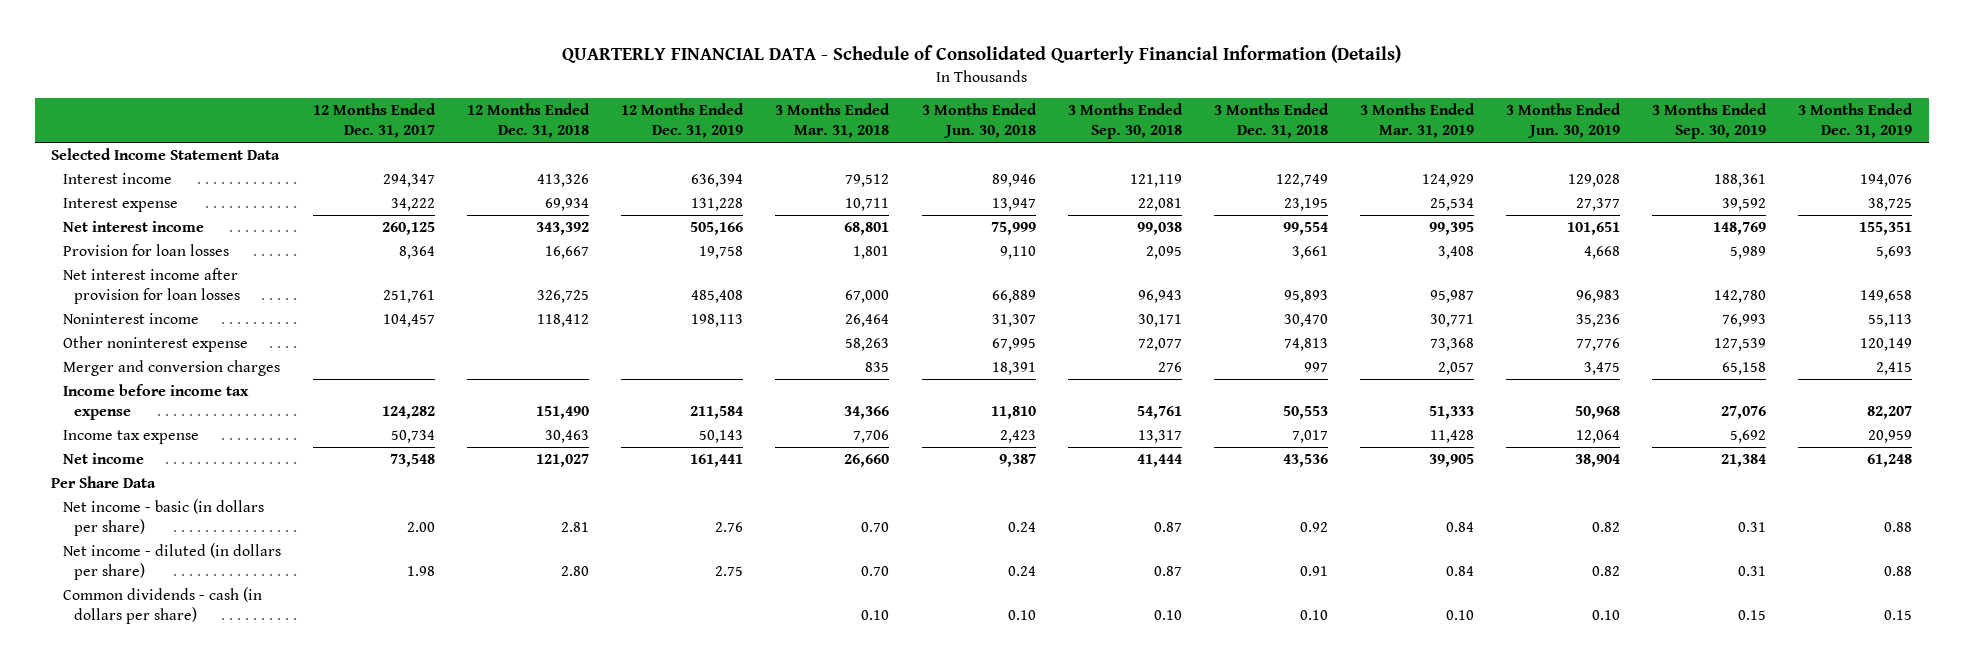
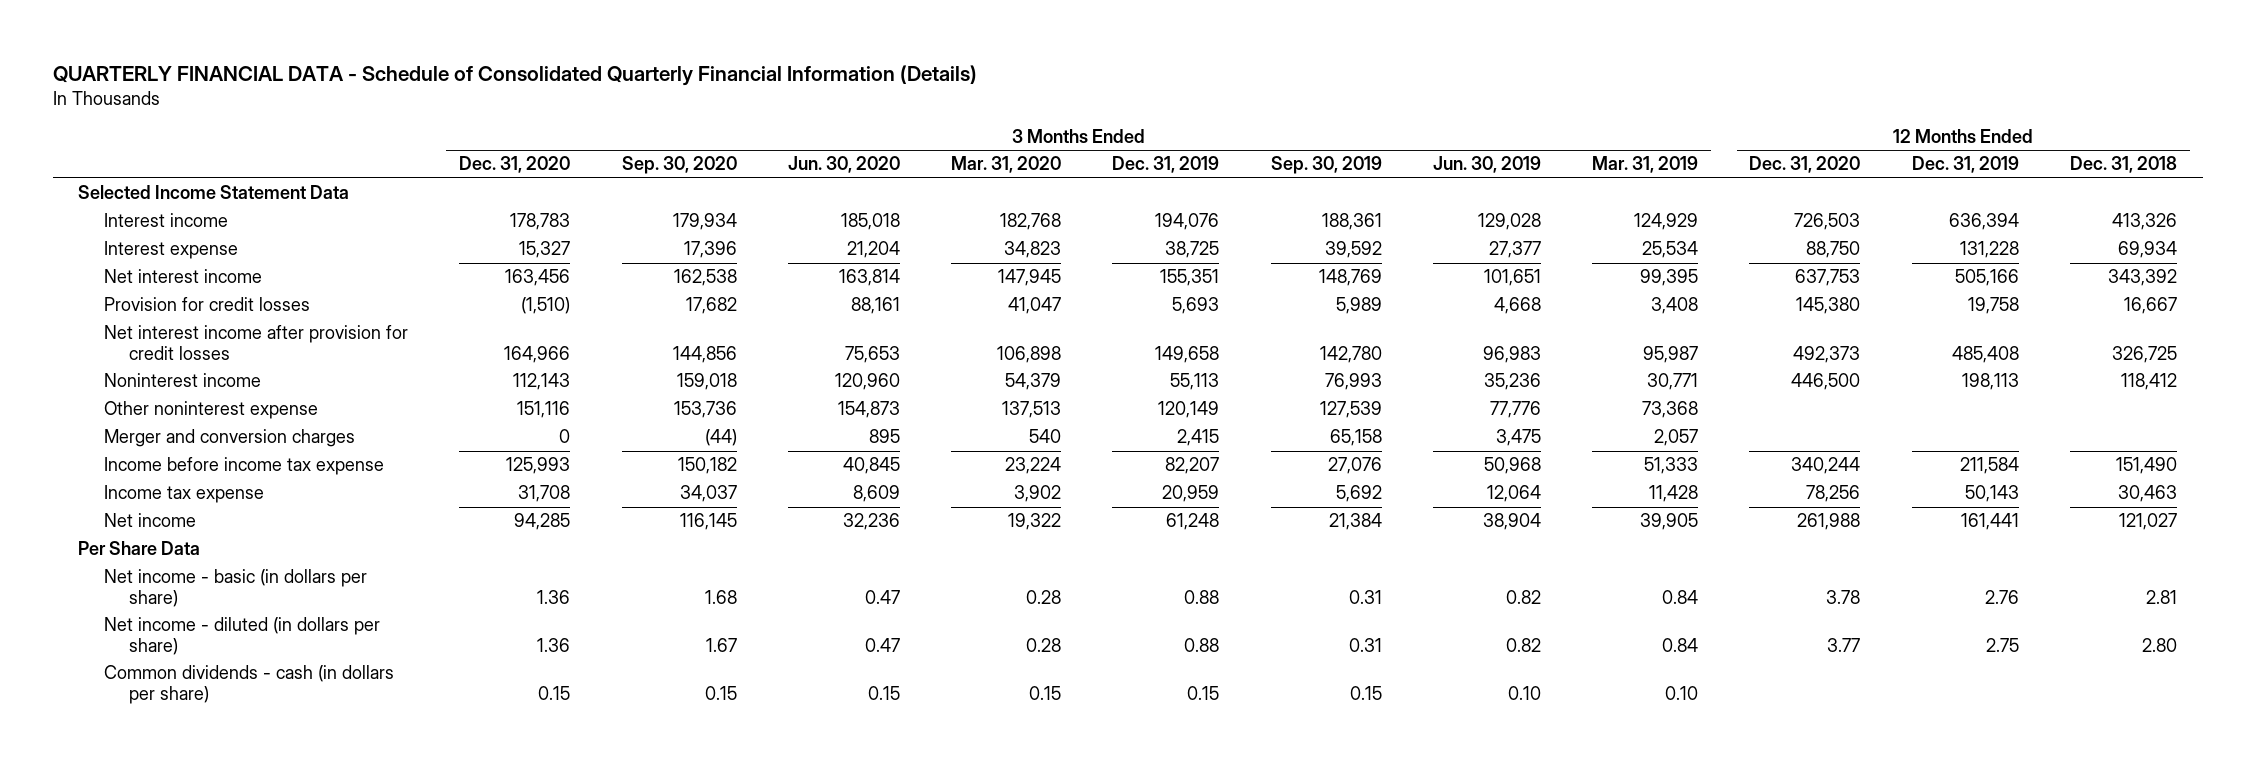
[312,103,436,139] 12 Months Ended Dec. 31, 2017 -> none
[775,103,891,139] 3 Months Ended Mar. 31, 2018 -> none
[921,103,1037,139] 3 Months Ended Jun. 30, 2018 -> none
[1067,103,1183,140] 3 Months Ended Sep. 30, 2018 -> none
[1213,103,1329,139] 3 Months Ended Dec. 31, 2018 -> none
none -> [459,156,571,174] Dec. 31, 2020
none -> [621,156,737,175] Sep. 30, 2020
none -> [787,156,900,174] Jun. 30, 2020
none -> [951,156,1062,174] Mar. 31, 2020
none -> [1749,156,1861,174] Dec. 31, 2020
[62,244,229,257] Provision for loan losses -> [103,297,310,312] Provision for credit losses
[62,268,241,305] Net interest income after provision for loan losses -> [103,325,408,360] Net interest income after provision for credit losses

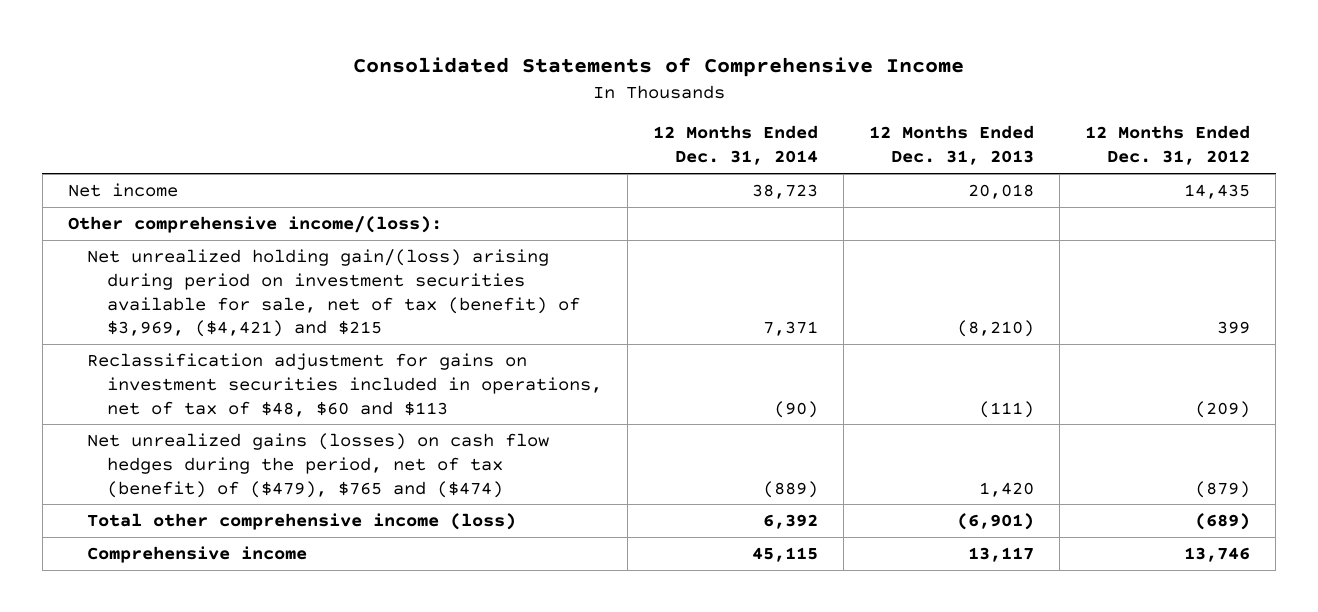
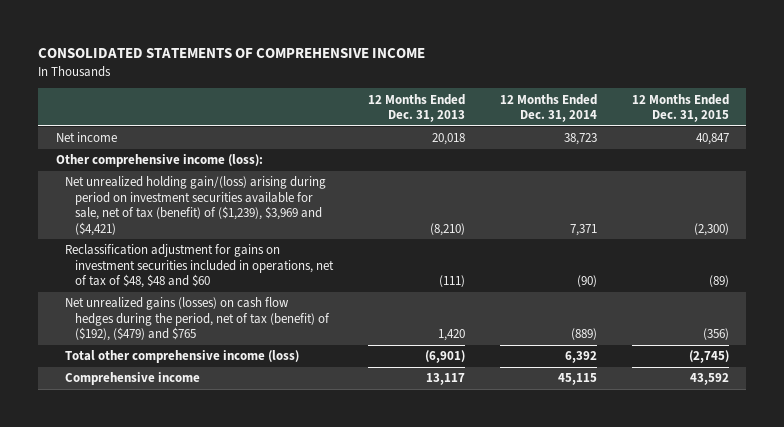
[353,56,965,77] Consolidated Statements of Comprehensive Income -> [38,48,426,59] CONSOLIDATED STATEMENTS OF COMPREHENSIVE INCOME
[1085,125,1251,166] 12 Months Ended Dec. 31, 2012 -> none
none -> [631,93,729,123] 12 Months Ended Dec. 31, 2015
[68,215,443,233] Other comprehensive income/(loss): -> [55,154,263,168] Other comprehensive income (loss):
[87,248,580,338] Net unrealized holding gain/(loss) arising during period on investment securities available for sale, net of tax (benefit) of $3,969, ($4,421) and $215 -> [65,176,327,236] Net unrealized holding gain/(loss) arising during period on investment securities available for sale, net of tax (benefit) of ($1,239), $3,969 and ($4,421)
[87,352,602,417] Reclassification adjustment for gains on investment securities included in operations, net of tax of $48, $60 and $113 -> [65,244,334,289] Reclassification adjustment for gains on investment securities included in operations, net of tax of $48, $48 and $60
[87,432,550,498] Net unrealized gains (losses) on cash flow hedges during the period, net of tax (benefit) of ($479), $765 and ($474) -> [65,297,330,342] Net unrealized gains (losses) on cash flow hedges during the period, net of tax (benefit) of ($192), ($479) and $765

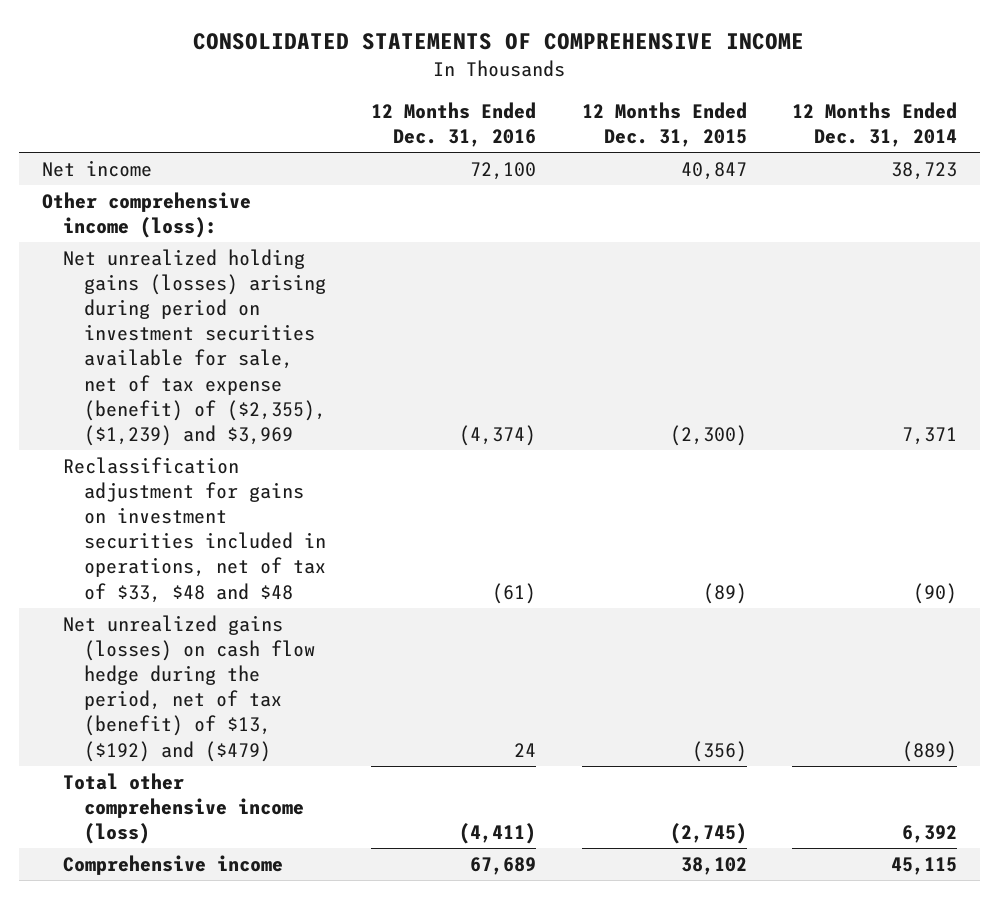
[367,93,465,123] 12 Months Ended Dec. 31, 2013 -> none
none -> [371,102,537,148] 12 Months Ended Dec. 31, 2016
[65,176,327,236] Net unrealized holding gain/(loss) arising during period on investment securities available for sale, net of tax (benefit) of ($1,239), $3,969 and ($4,421) -> [62,248,326,447] Net unrealized holding gains (losses) arising during period on investment securities available for sale, net of tax expense (benefit) of ($2,355), ($1,239) and $3,969
[65,244,334,289] Reclassification adjustment for gains on investment securities included in operations, net of tax of $48, $48 and $60 -> [62,456,326,603] Reclassification adjustment for gains on investment securities included in operations, net of tax of $33, $48 and $48
[65,297,330,342] Net unrealized gains (losses) on cash flow hedges during the period, net of tax (benefit) of ($192), ($479) and $765 -> [62,614,315,762] Net unrealized gains (losses) on cash flow hedge during the period, net of tax (benefit) of $13, ($192) and ($479)
[689,373,729,386] 43,592 -> [680,856,747,875] 38,102

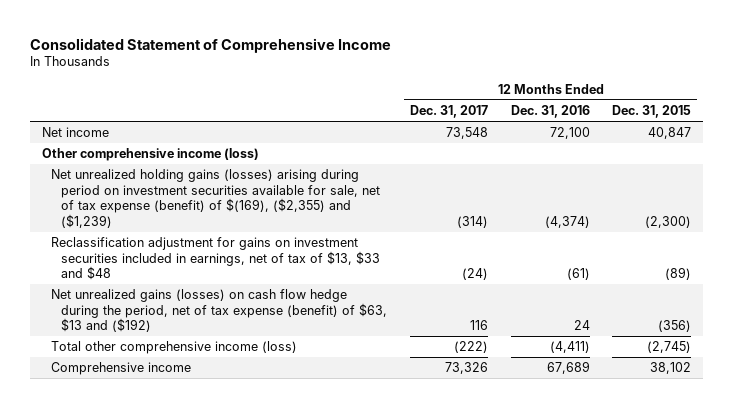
[193,33,805,51] CONSOLIDATED STATEMENTS OF COMPREHENSIVE INCOME -> [30,37,392,53] Consolidated Statement of Comprehensive Income
[791,102,957,148] 12 Months Ended Dec. 31, 2014 -> none
none -> [409,105,488,119] Dec. 31, 2017
[41,191,251,238] Other comprehensive income (loss): -> [41,148,259,162] Other comprehensive income (loss)
[62,248,326,447] Net unrealized holding gains (losses) arising during period on investment securities available for sale, net of tax expense (benefit) of ($2,355), ($1,239) and $3,969 -> [51,169,381,228] Net unrealized holding gains (losses) arising during period on investment securities available for sale, net of tax expense (benefit) of $(169), ($2,355) and ($1,239)
[62,456,326,603] Reclassification adjustment for gains on investment securities included in operations, net of tax of $33, $48 and $48 -> [51,237,381,281] Reclassification adjustment for gains on investment securities included in earnings, net of tax of $13, $33 and $48
[62,614,315,762] Net unrealized gains (losses) on cash flow hedge during the period, net of tax (benefit) of $13, ($192) and ($479) -> [51,289,388,333] Net unrealized gains (losses) on cash flow hedge during the period, net of tax expense (benefit) of $63, $13 and ($192)

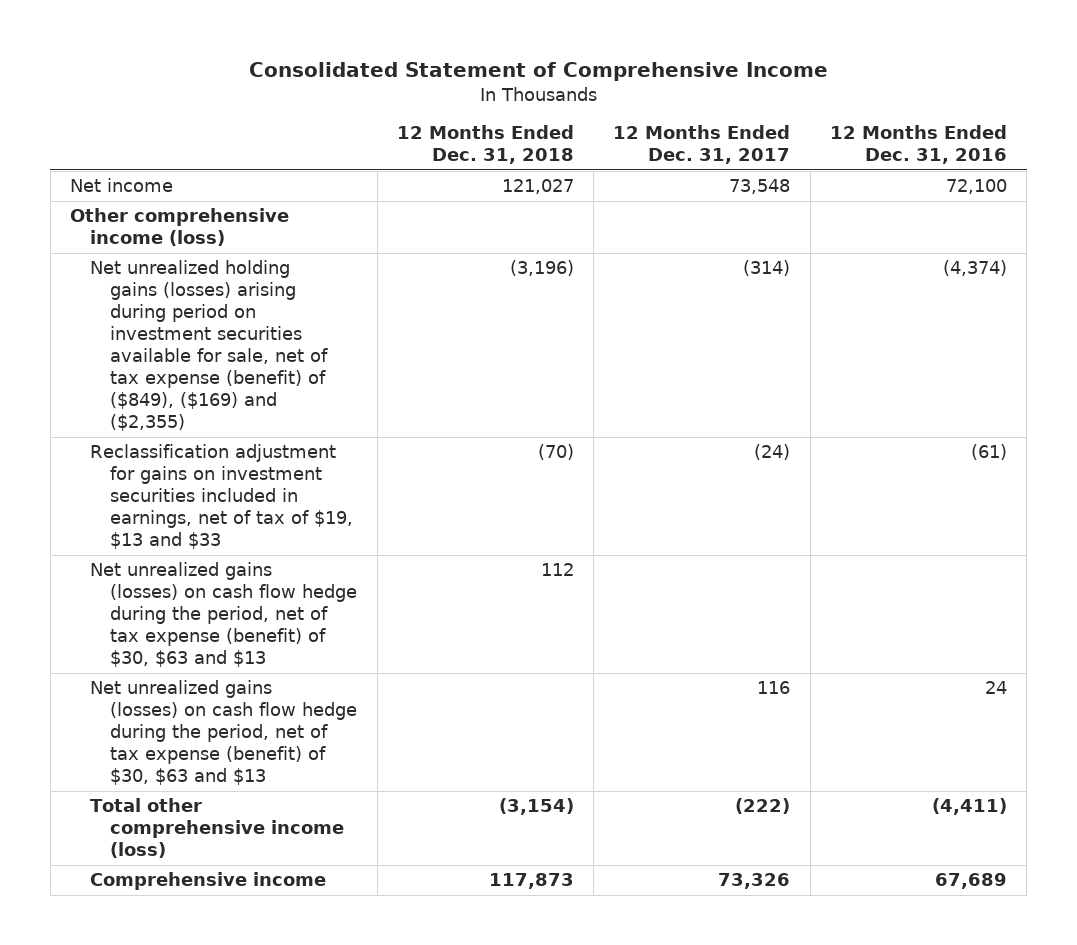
[612,105,692,119] Dec. 31, 2015 -> none
none -> [396,125,574,165] 12 Months Ended Dec. 31, 2018
[51,169,381,228] Net unrealized holding gains (losses) arising during period on investment securities available for sale, net of tax expense (benefit) of $(169), ($2,355) and ($1,239) -> [90,260,329,432] Net unrealized holding gains (losses) arising during period on investment securities available for sale, net of tax expense (benefit) of ($849), ($169) and ($2,355)
[51,237,381,281] Reclassification adjustment for gains on investment securities included in earnings, net of tax of $13, $33 and $48 -> [90,444,354,550] Reclassification adjustment for gains on investment securities included in earnings, net of tax of $19, $13 and $33
none -> [90,562,358,668] Net unrealized gains (losses) on cash flow hedge during the period, net of tax expense (benefit) of $30, $63 and $13
[51,289,388,333] Net unrealized gains (losses) on cash flow hedge during the period, net of tax expense (benefit) of $63, $13 and ($192) -> [90,680,358,786] Net unrealized gains (losses) on cash flow hedge during the period, net of tax expense (benefit) of $30, $63 and $13

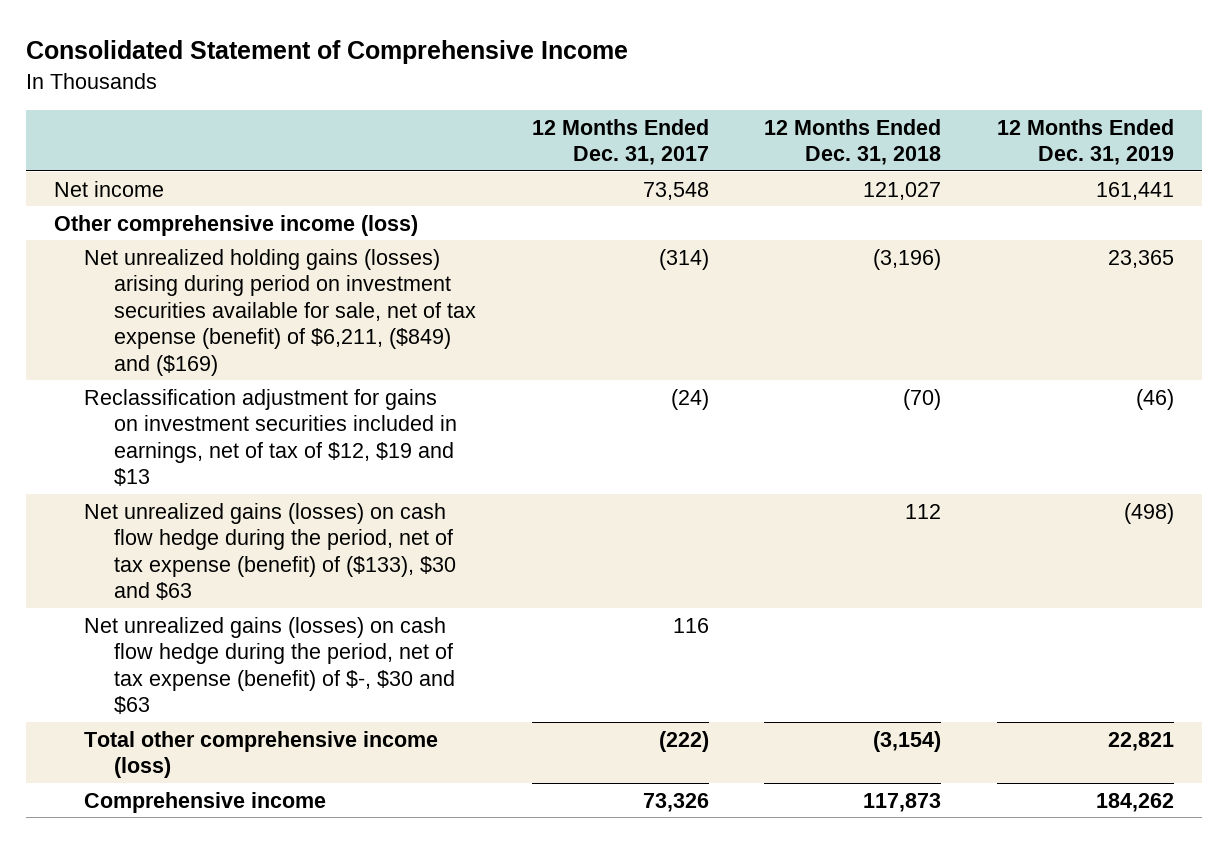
[829,125,1007,165] 12 Months Ended Dec. 31, 2016 -> none
none -> [997,118,1175,166] 12 Months Ended Dec. 31, 2019
[90,260,329,432] Net unrealized holding gains (losses) arising during period on investment securities available for sale, net of tax expense (benefit) of ($849), ($169) and ($2,355) -> [83,248,476,376] Net unrealized holding gains (losses) arising during period on investment securities available for sale, net of tax expense (benefit) of $6,211, ($849) and ($169)
[90,444,354,550] Reclassification adjustment for gains on investment securities included in earnings, net of tax of $19, $13 and $33 -> [83,388,457,487] Reclassification adjustment for gains on investment securities included in earnings, net of tax of $12, $19 and $13
[90,562,358,668] Net unrealized gains (losses) on cash flow hedge during the period, net of tax expense (benefit) of $30, $63 and $13 -> [83,502,456,601] Net unrealized gains (losses) on cash flow hedge during the period, net of tax expense (benefit) of ($133), $30 and $63
[90,680,358,786] Net unrealized gains (losses) on cash flow hedge during the period, net of tax expense (benefit) of $30, $63 and $13 -> [83,616,455,715] Net unrealized gains (losses) on cash flow hedge during the period, net of tax expense (benefit) of $-, $30 and $63

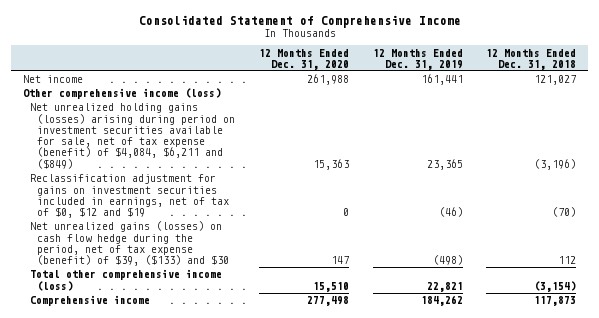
[531,118,709,166] 12 Months Ended Dec. 31, 2017 -> none
none -> [259,48,350,70] 12 Months Ended Dec. 31, 2020
[83,616,455,715] Net unrealized gains (losses) on cash flow hedge during the period, net of tax expense (benefit) of $-, $30 and $63 -> none
[83,248,476,376] Net unrealized holding gains (losses) arising during period on investment securities available for sale, net of tax expense (benefit) of $6,211, ($849) and ($169) -> [30,103,236,169] Net unrealized holding gains (losses) arising during period on investment securities available for sale, net of tax expense (benefit) of $4,084, $6,211 and ($849)
[83,388,457,487] Reclassification adjustment for gains on investment securities included in earnings, net of tax of $12, $19 and $13 -> [30,174,230,219] Reclassification adjustment for gains on investment securities included in earnings, net of tax of $0, $12 and $19
[83,502,456,601] Net unrealized gains (losses) on cash flow hedge during the period, net of tax expense (benefit) of ($133), $30 and $63 -> [30,221,230,267] Net unrealized gains (losses) on cash flow hedge during the period, net of tax expense (benefit) of $39, ($133) and $30

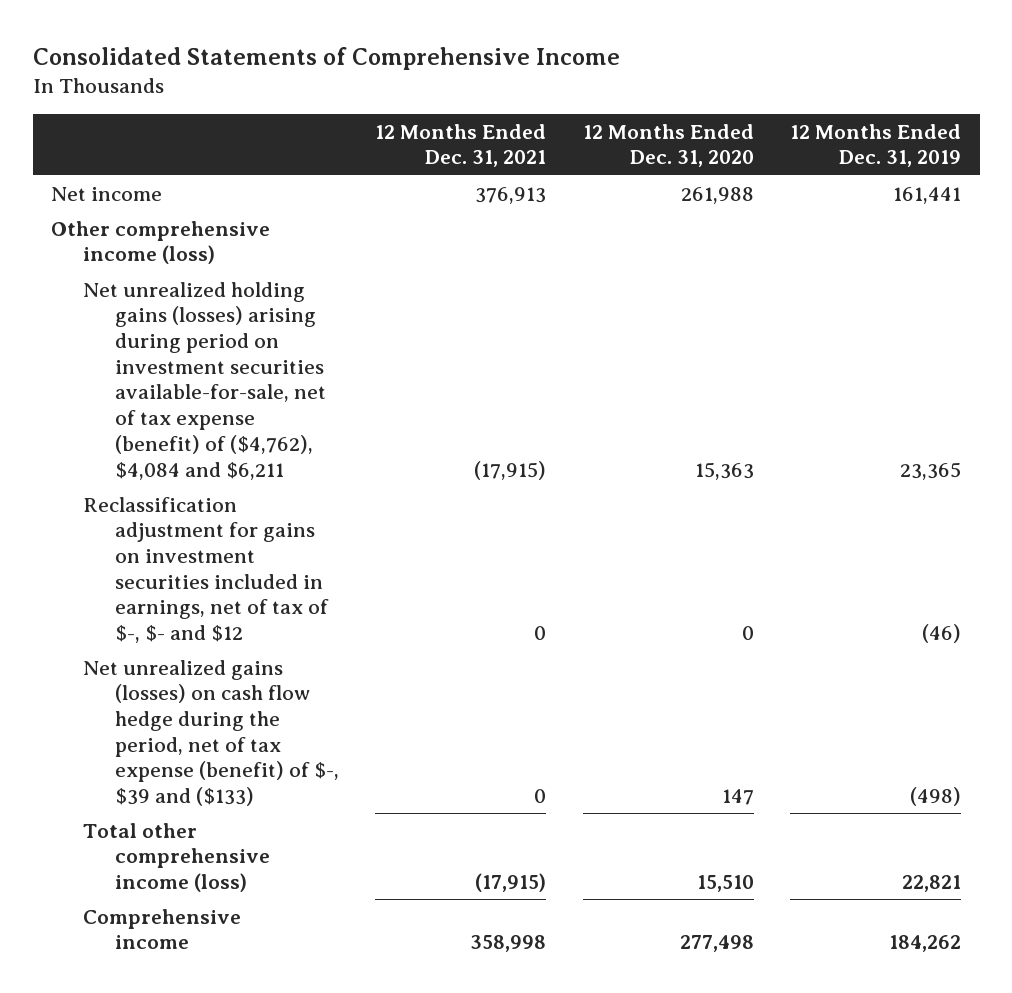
[138,14,461,28] Consolidated Statement of Comprehensive Income -> [32,46,620,70] Consolidated Statements of Comprehensive Income
[486,48,577,70] 12 Months Ended Dec. 31, 2018 -> none
none -> [375,123,547,168] 12 Months Ended Dec. 31, 2021
[30,103,236,169] Net unrealized holding gains (losses) arising during period on investment securities available for sale, net of tax expense (benefit) of $4,084, $6,211 and ($849) -> [82,281,326,480] Net unrealized holding gains (losses) arising during period on investment securities available-for-sale, net of tax expense (benefit) of ($4,762), $4,084 and $6,211
[30,174,230,219] Reclassification adjustment for gains on investment securities included in earnings, net of tax of $0, $12 and $19 -> [82,496,329,644] Reclassification adjustment for gains on investment securities included in earnings, net of tax of $-, $- and $12
[30,221,230,267] Net unrealized gains (losses) on cash flow hedge during the period, net of tax expense (benefit) of $39, ($133) and $30 -> [82,659,339,807] Net unrealized gains (losses) on cash flow hedge during the period, net of tax expense (benefit) of $-, $39 and ($133)

